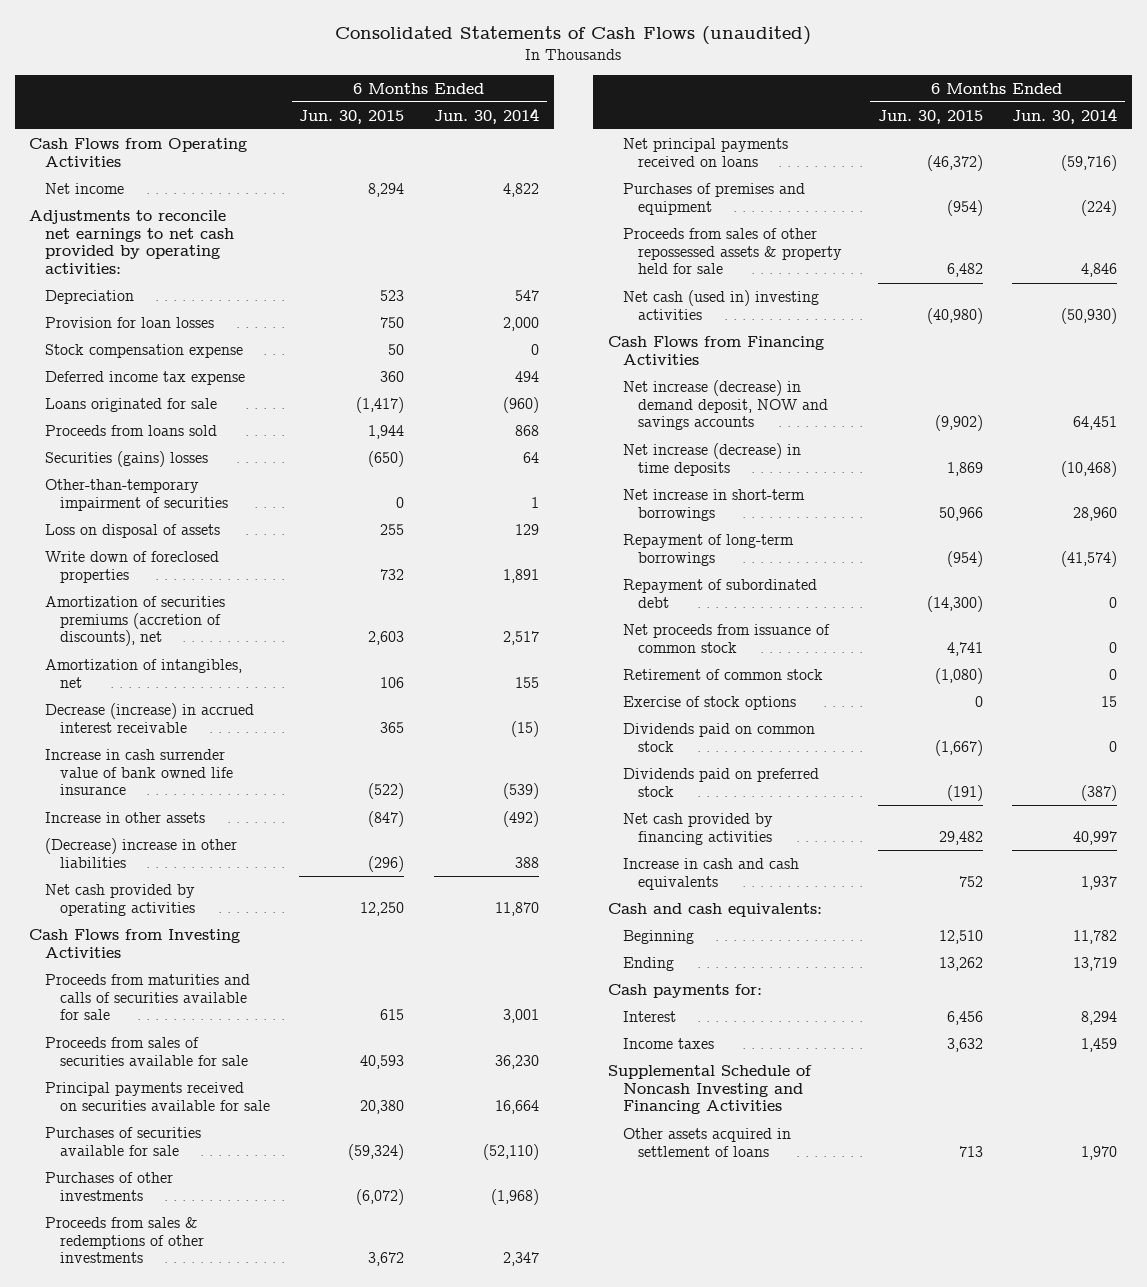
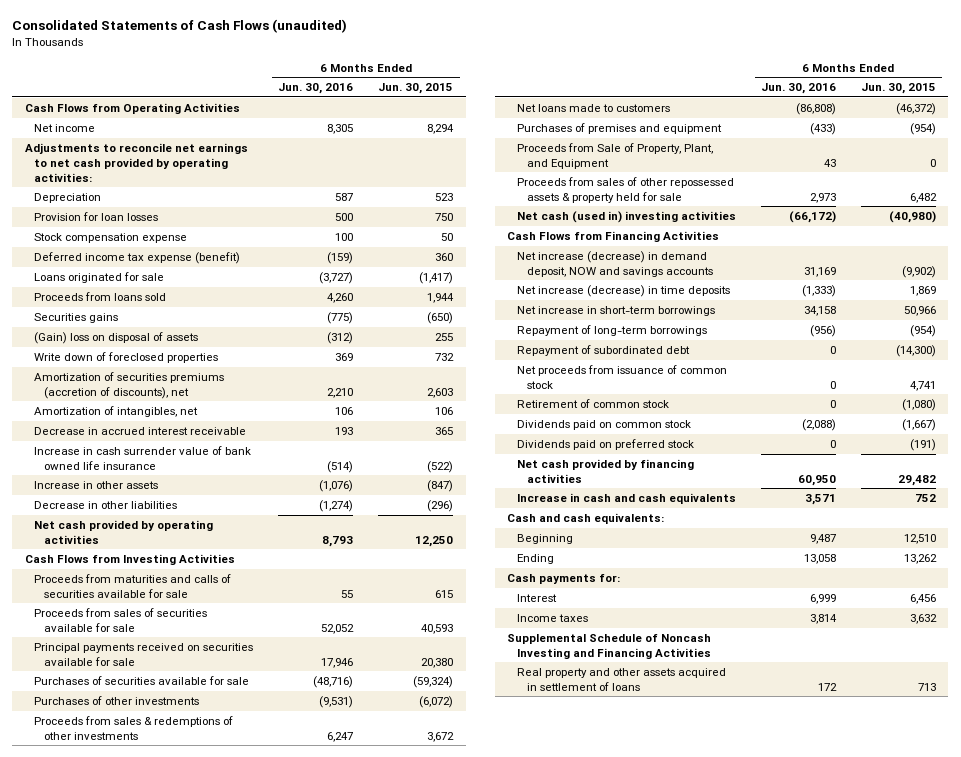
[434,107,540,124] Jun. 30, 2014 -> none
none -> [278,83,354,95] Jun. 30, 2016
[44,370,245,385] Deferred income tax expense -> [34,251,241,264] Deferred income tax expense (benefit)
[44,478,228,511] Other-than-temporary impairment of securities -> none
[44,450,208,467] Securities (gains) losses -> [34,312,119,323] Securities gains
[44,523,220,538] Loss on disposal of assets -> [34,331,199,344] (Gain) loss on disposal of assets
[44,702,254,733] Decrease (increase) in accrued interest receivable -> [34,426,247,435] Decrease in accrued interest receivable
[44,837,237,868] (Decrease) increase in other liabilities -> [34,500,178,509] Decrease in other liabilities
[622,137,788,167] Net principal payments received on loans -> [517,103,671,112] Net loans made to customers
none -> [517,142,714,169] Proceeds from Sale of Property, Plant, and Equipment
[622,695,796,710] Exercise of stock options -> none
[622,1127,791,1157] Other assets acquired in settlement of loans -> [517,667,727,691] Real property and other assets acquired in settlement of loans

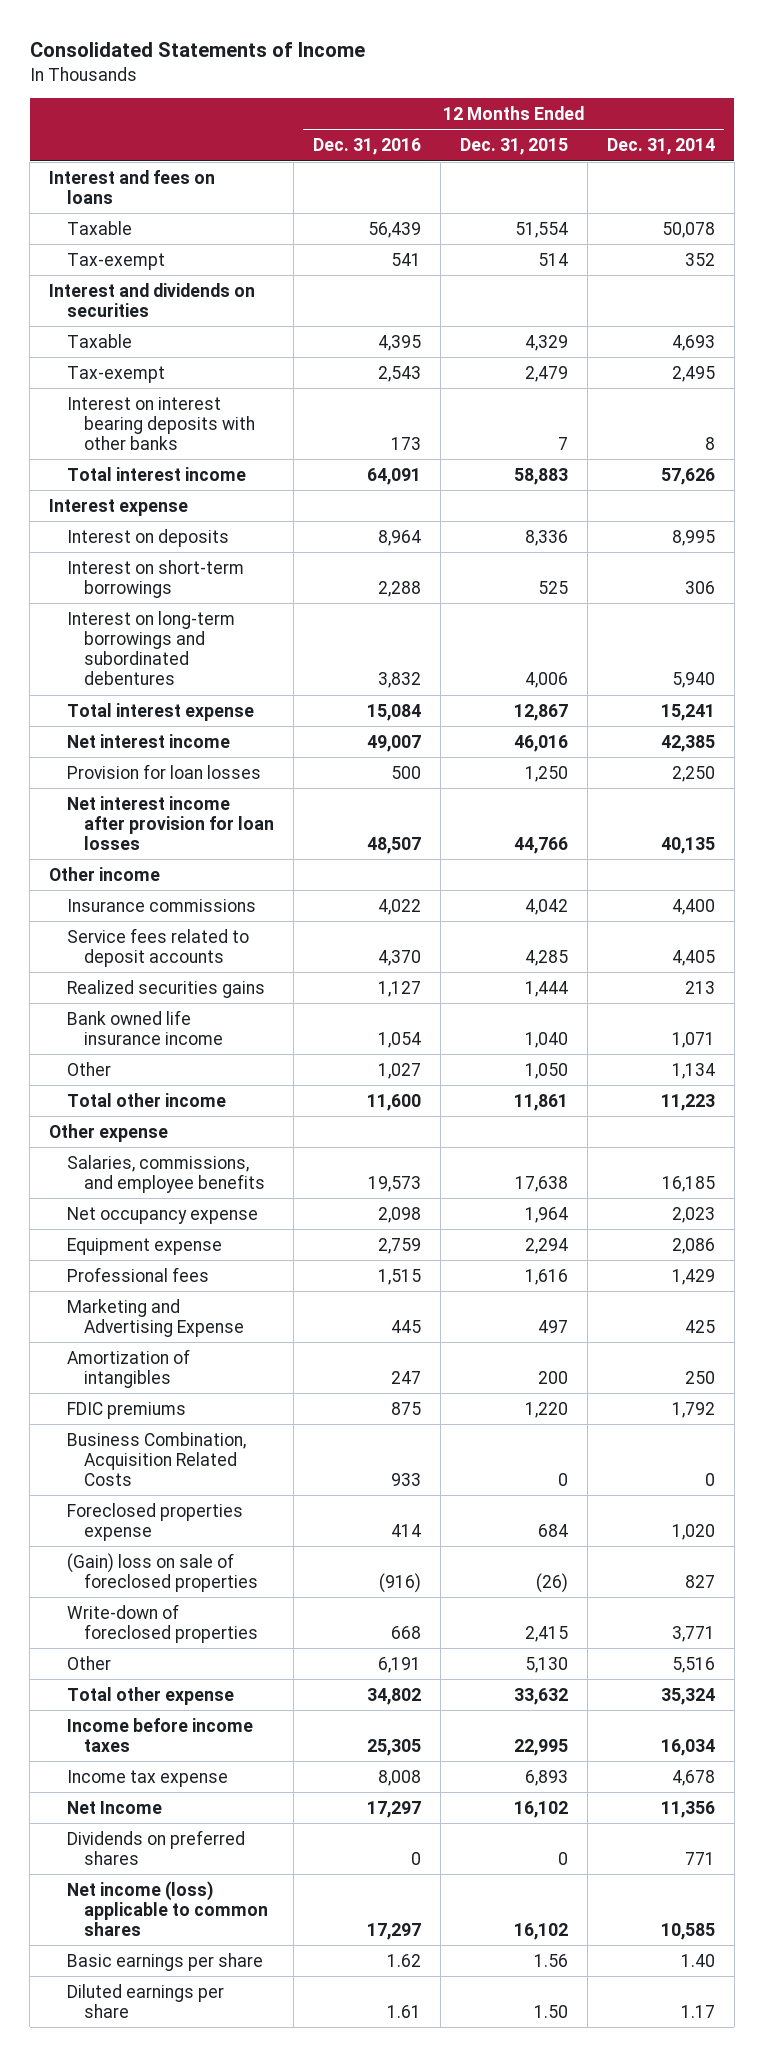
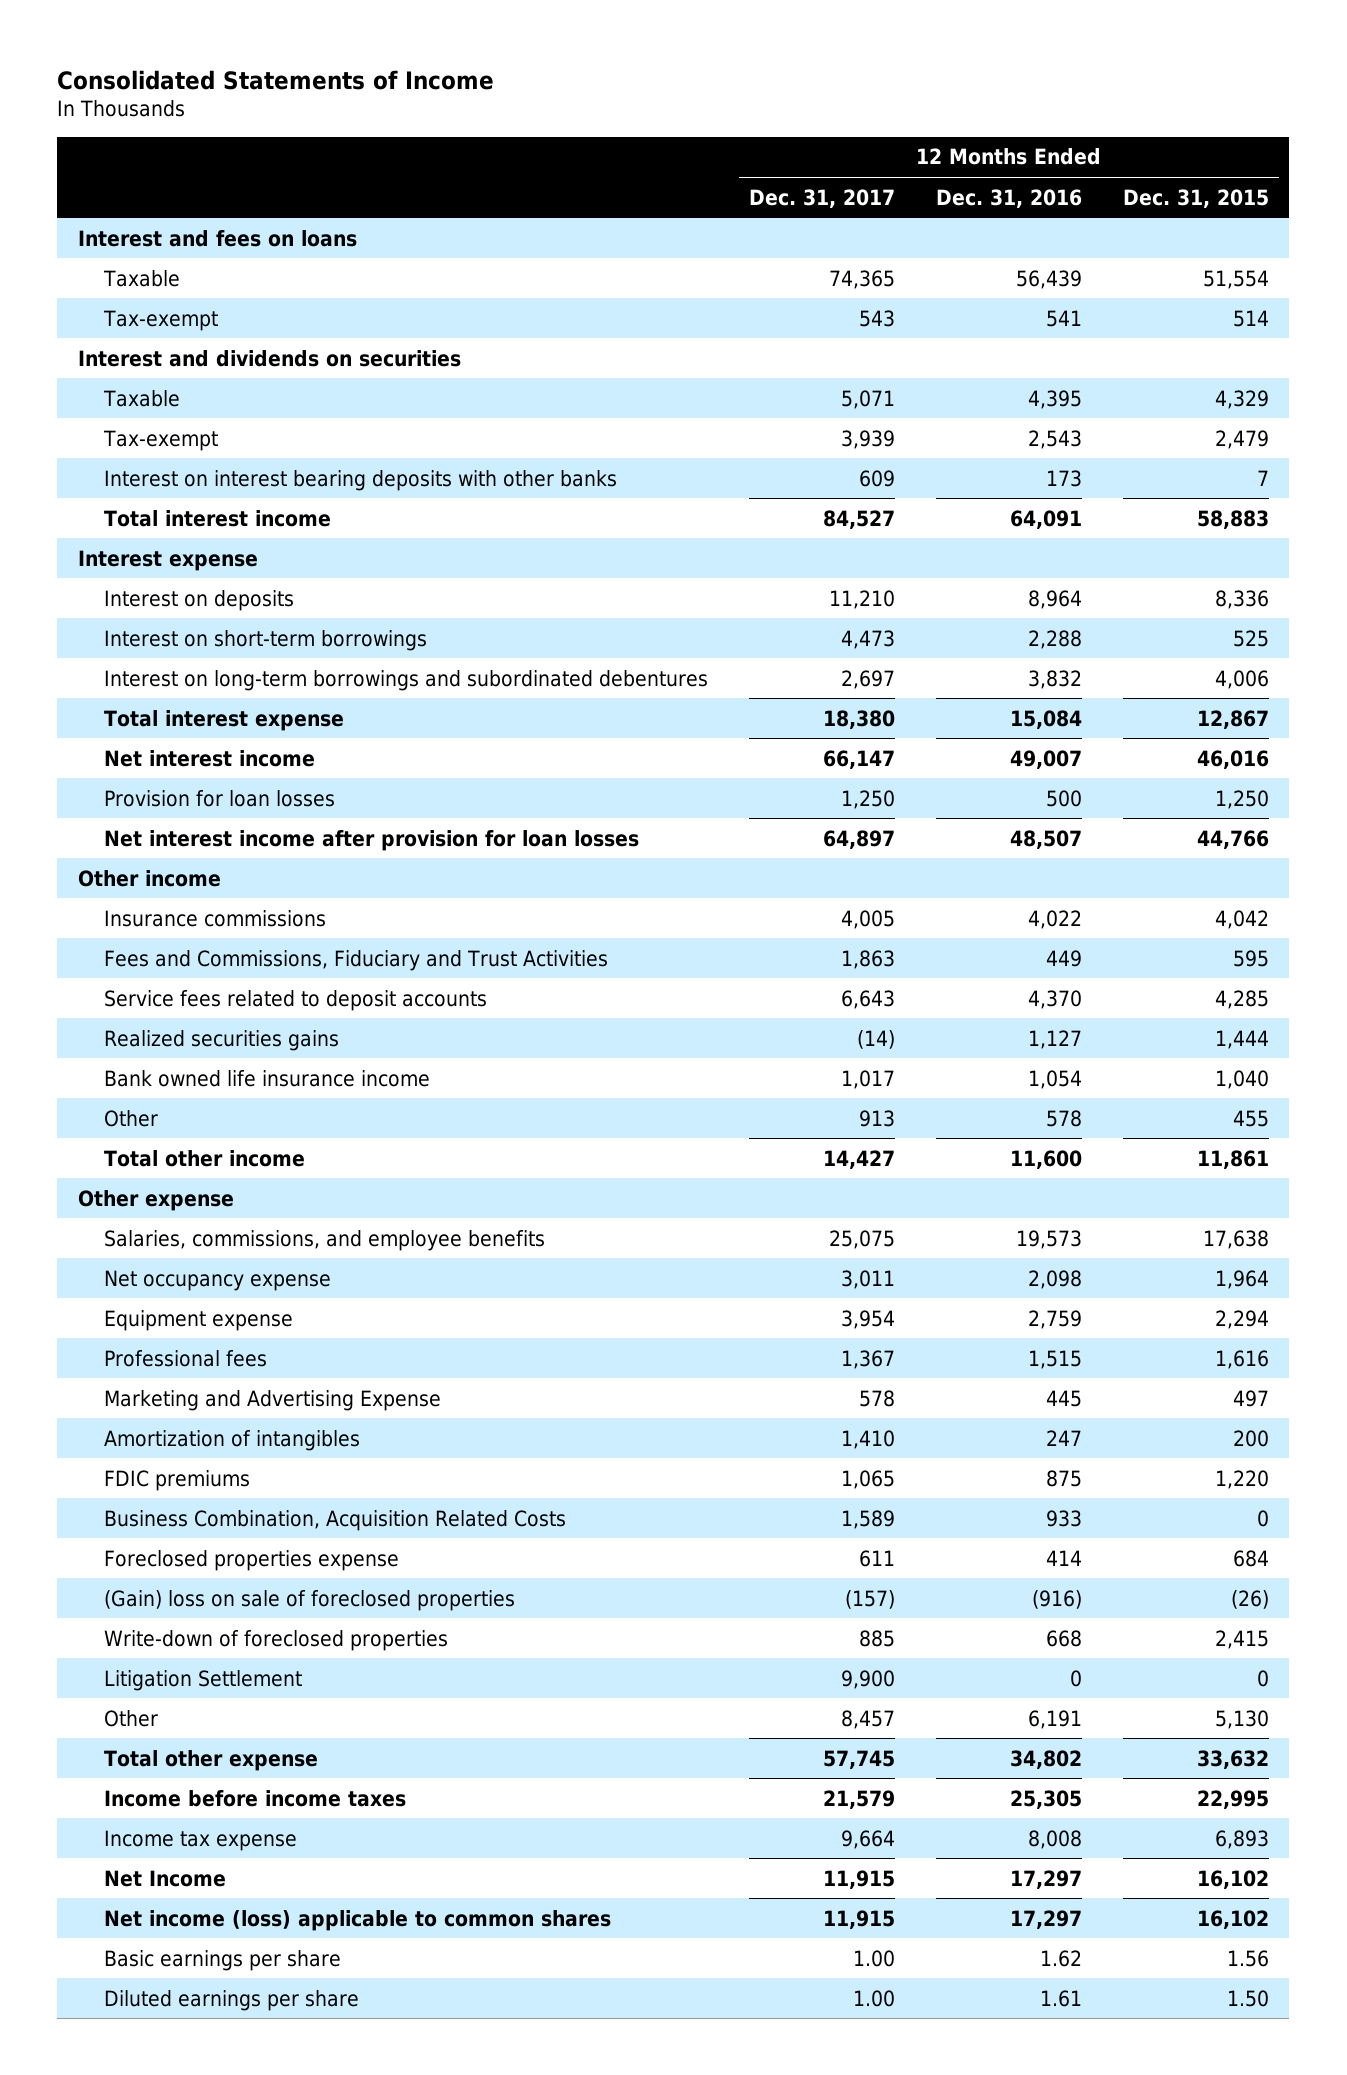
[606,138,715,156] Dec. 31, 2014 -> none
none -> [749,188,896,208] Dec. 31, 2017
none -> [104,949,609,971] Fees and Commissions, Fiduciary and Trust Activities
[377,1062,421,1079] 1,027 -> [1046,1109,1083,1127] 578
[524,1062,568,1079] 1,050 -> [1232,1109,1269,1127] 455
none -> [104,1669,303,1691] Litigation Settlement
[66,1829,245,1865] Dividends on preferred shares -> none

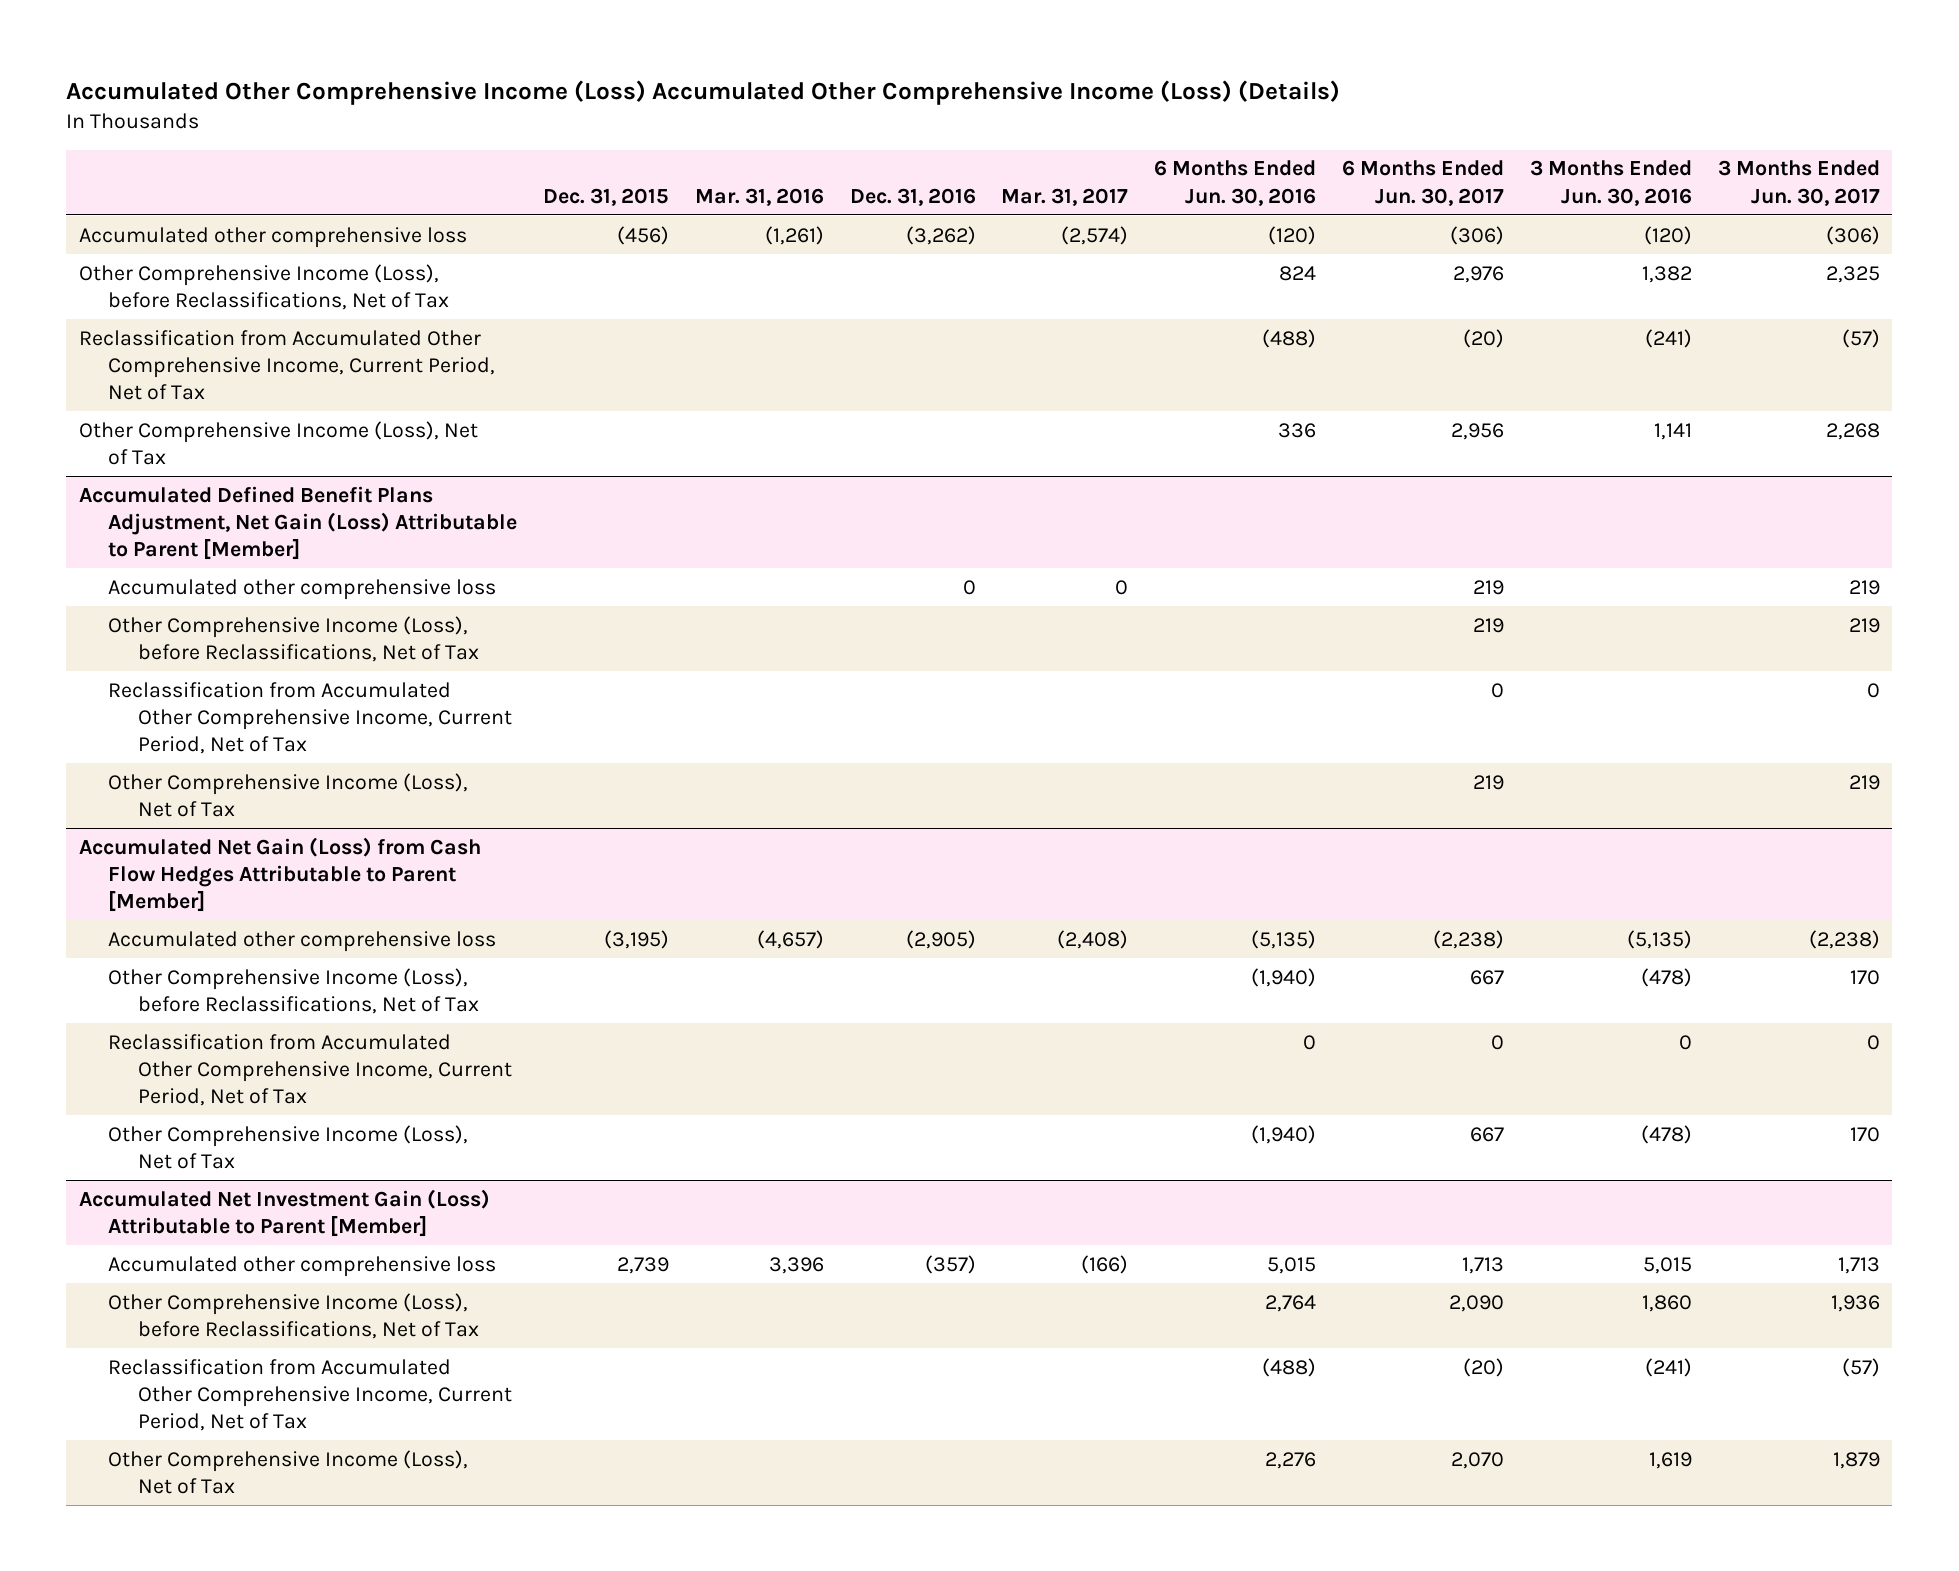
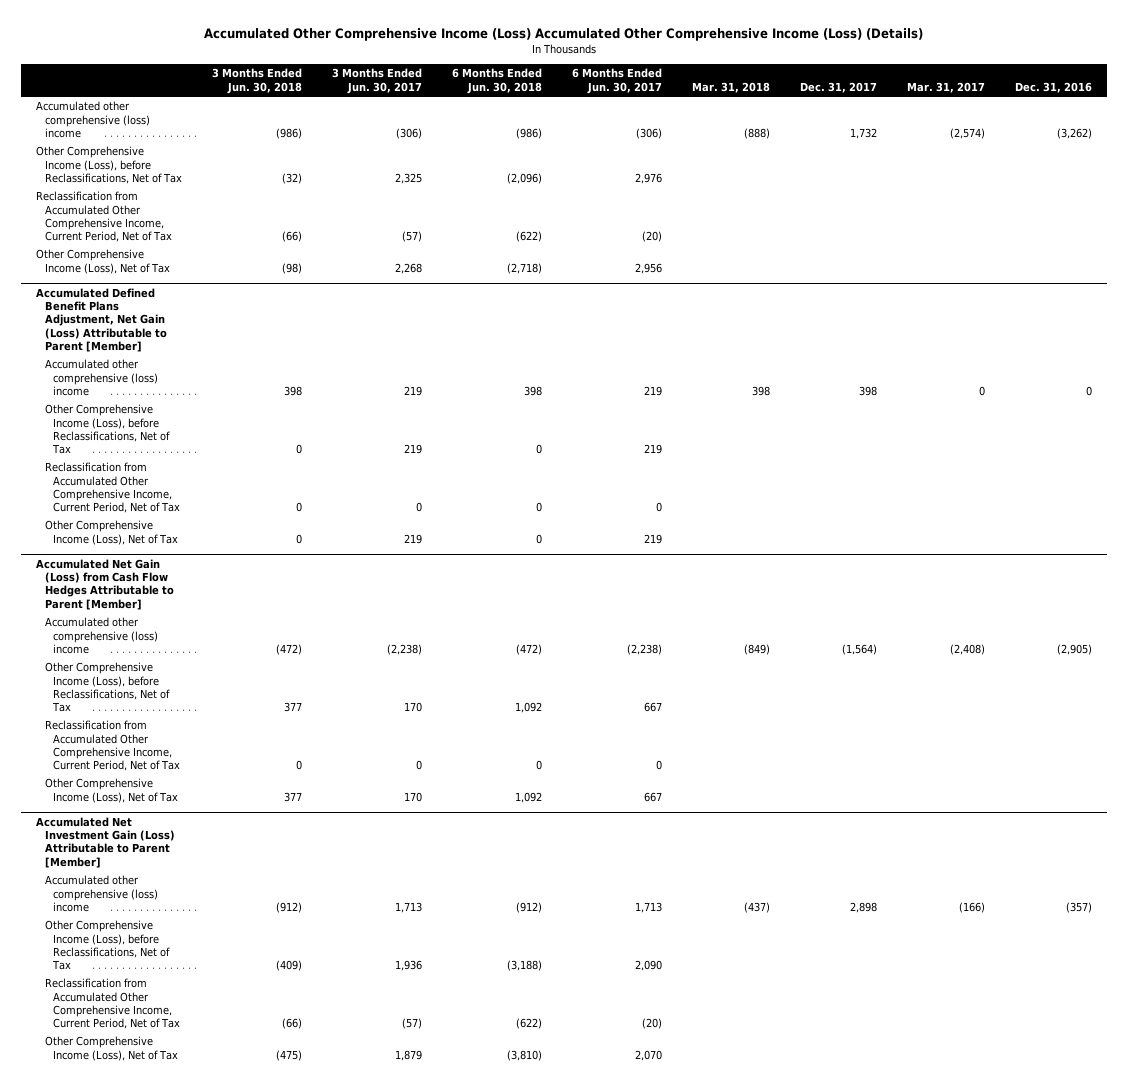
[543,187,670,206] Dec. 31, 2015 -> none
[694,187,824,206] Mar. 31, 2016 -> none
[1154,160,1317,206] 6 Months Ended Jun. 30, 2016 -> none
[1529,160,1692,206] 3 Months Ended Jun. 30, 2016 -> none
none -> [211,68,302,94] 3 Months Ended Jun. 30, 2018
none -> [451,68,542,94] 6 Months Ended Jun. 30, 2018
none -> [691,81,770,93] Mar. 31, 2018
none -> [799,81,877,93] Dec. 31, 2017
[79,226,468,248] Accumulated other comprehensive loss -> [36,101,150,138] Accumulated other comprehensive (loss) income
[108,578,497,600] Accumulated other comprehensive loss -> [44,359,159,396] Accumulated other comprehensive (loss) income
[108,930,497,952] Accumulated other comprehensive loss -> [44,617,159,654] Accumulated other comprehensive (loss) income
[108,1255,497,1277] Accumulated other comprehensive loss -> [44,875,159,912] Accumulated other comprehensive (loss) income

